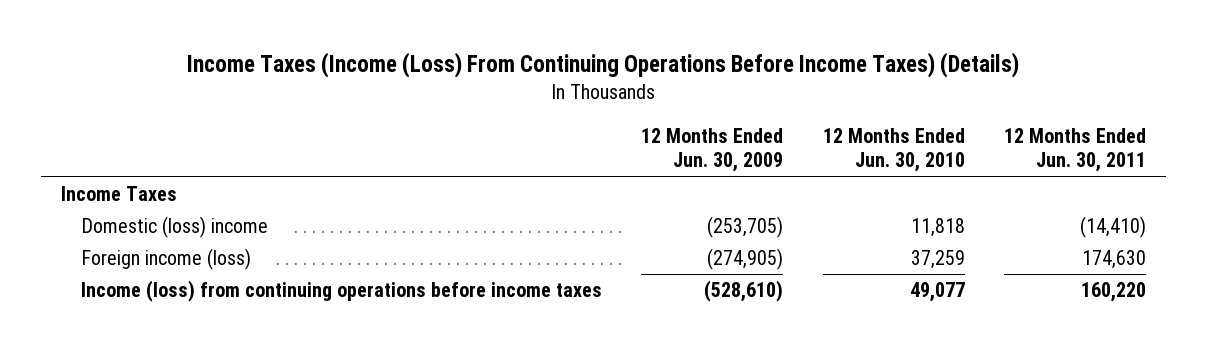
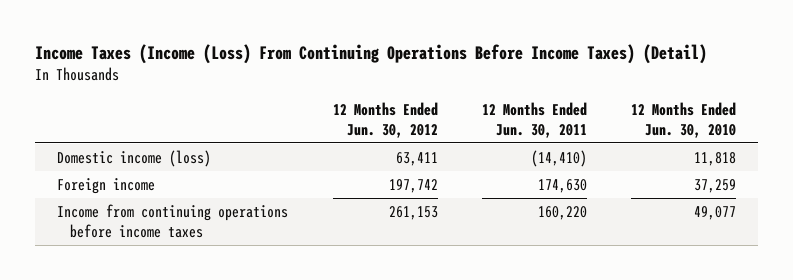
[187,52,1020,79] Income Taxes (Income (Loss) From Continuing Operations Before Income Taxes) (Details) -> [35,44,708,65] Income Taxes (Income (Loss) From Continuing Operations Before Income Taxes) (Detail)
[641,127,784,173] 12 Months Ended Jun. 30, 2009 -> none
none -> [332,101,438,138] 12 Months Ended Jun. 30, 2012
[60,186,177,202] Income Taxes -> none
[81,216,269,239] Domestic (loss) income -> [57,150,212,168] Domestic income (loss)
[81,248,252,271] Foreign income (loss) -> [57,178,156,195] Foreign income
[81,280,603,303] Income (loss) from continuing operations before income taxes -> [57,204,289,238] Income from continuing operations before income taxes

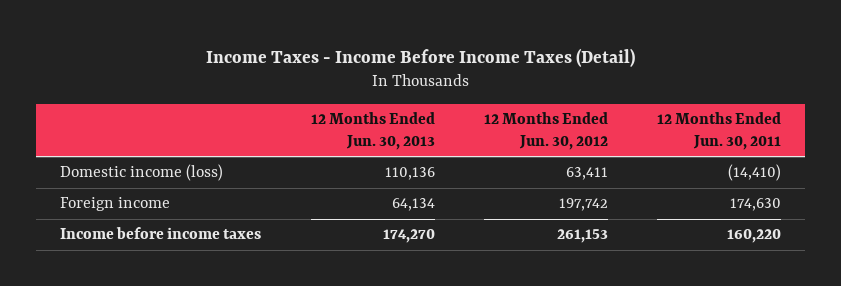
[35,44,708,65] Income Taxes (Income (Loss) From Continuing Operations Before Income Taxes) (Detail) -> [205,47,635,67] Income Taxes - Income Before Income Taxes (Detail)
[630,101,736,138] 12 Months Ended Jun. 30, 2010 -> none
none -> [310,111,435,150] 12 Months Ended Jun. 30, 2013
[57,204,289,238] Income from continuing operations before income taxes -> [60,227,262,240] Income before income taxes

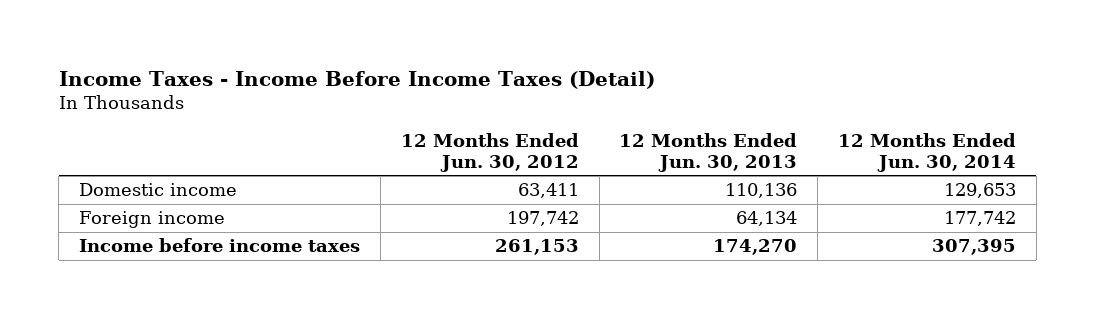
[656,111,781,150] 12 Months Ended Jun. 30, 2011 -> none
none -> [838,132,1017,172] 12 Months Ended Jun. 30, 2014
[60,164,224,182] Domestic income (loss) -> [79,183,238,197] Domestic income

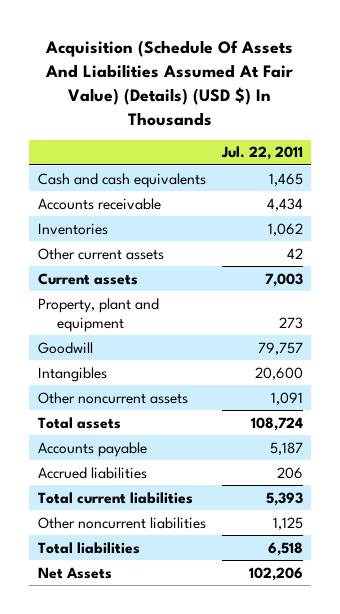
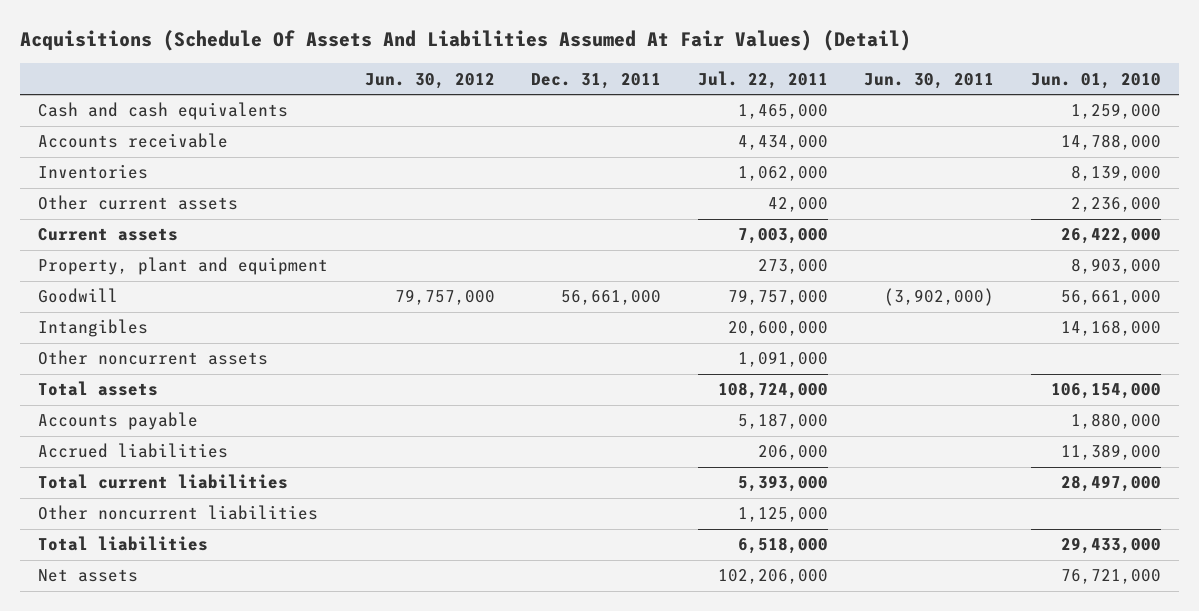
[45,40,294,126] Acquisition (Schedule Of Assets And Liabilities Assumed At Fair Value) (Details) (USD $) In Thousands -> [20,30,912,52] Acquisitions (Schedule Of Assets And Liabilities Assumed At Fair Values) (Detail)
none -> [364,72,495,89] Jun. 30, 2012
none -> [531,72,662,89] Dec. 31, 2011
none -> [864,72,995,89] Jun. 30, 2011
none -> [1030,72,1161,89] Jun. 01, 2010
[268,172,303,186] 1,465 -> [737,104,828,120] 1,465,000
[266,197,303,211] 4,434 -> [737,135,828,151] 4,434,000
[267,222,303,236] 1,062 -> [737,166,828,182] 1,062,000
[286,247,303,259] 42 -> [767,197,828,213] 42,000
[264,272,303,287] 7,003 -> [737,228,828,245] 7,003,000
[278,316,303,329] 273 -> [757,259,828,275] 273,000
[257,341,303,355] 79,757 -> [727,289,828,306] 79,757,000
[254,366,303,380] 20,600 -> [727,321,828,337] 20,600,000
[270,391,303,405] 1,091 -> [737,351,828,368] 1,091,000
[250,416,303,431] 108,724 -> [717,382,828,400] 108,724,000
[269,441,303,455] 5,187 -> [737,413,828,430] 5,187,000
[276,466,303,479] 206 -> [757,445,828,461] 206,000
[265,491,303,506] 5,393 -> [737,475,828,493] 5,393,000
[272,516,303,530] 1,125 -> [737,507,828,523] 1,125,000
[267,541,303,556] 6,518 -> [737,537,828,555] 6,518,000
[37,566,112,579] Net Assets -> [38,569,139,583] Net assets
[248,566,303,581] 102,206 -> [717,569,828,585] 102,206,000

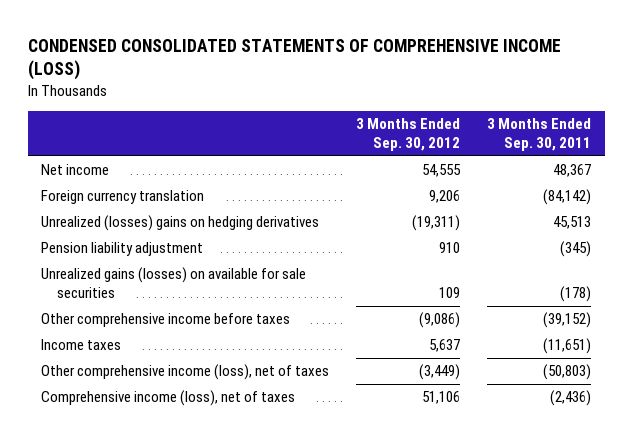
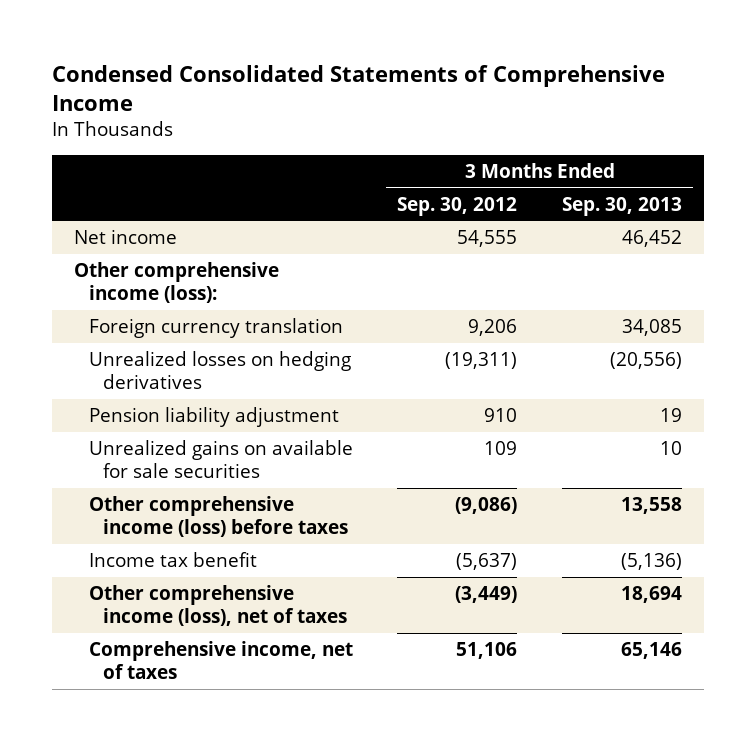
[27,38,561,81] CONDENSED CONSOLIDATED STATEMENTS OF COMPREHENSIVE INCOME (LOSS) -> [52,64,666,111] Condensed Consolidated Statements of Comprehensive Income
[487,118,592,152] 3 Months Ended Sep. 30, 2011 -> none
none -> [561,196,682,216] Sep. 30, 2013
none -> [74,261,280,304] Other comprehensive income (loss):
[41,215,320,232] Unrealized (losses) gains on hedging derivatives -> [88,350,351,390] Unrealized losses on hedging derivatives
[41,267,307,299] Unrealized gains (losses) on available for sale securities -> [88,439,353,479] Unrealized gains on available for sale securities
[41,313,291,328] Other comprehensive income before taxes -> [88,495,349,538] Other comprehensive income (loss) before taxes
[41,339,122,351] Income taxes -> [88,551,257,567] Income tax benefit
[429,339,461,353] 5,637 -> [456,552,518,570] (5,637)
[41,390,296,407] Comprehensive income (loss), net of taxes -> [88,640,353,680] Comprehensive income, net of taxes

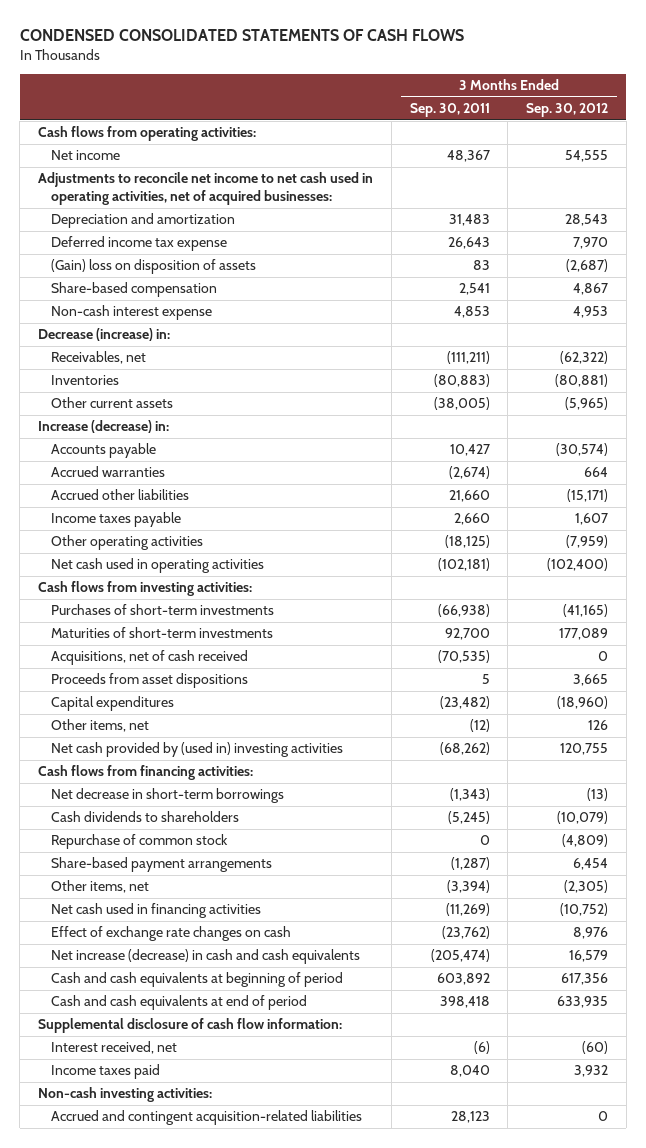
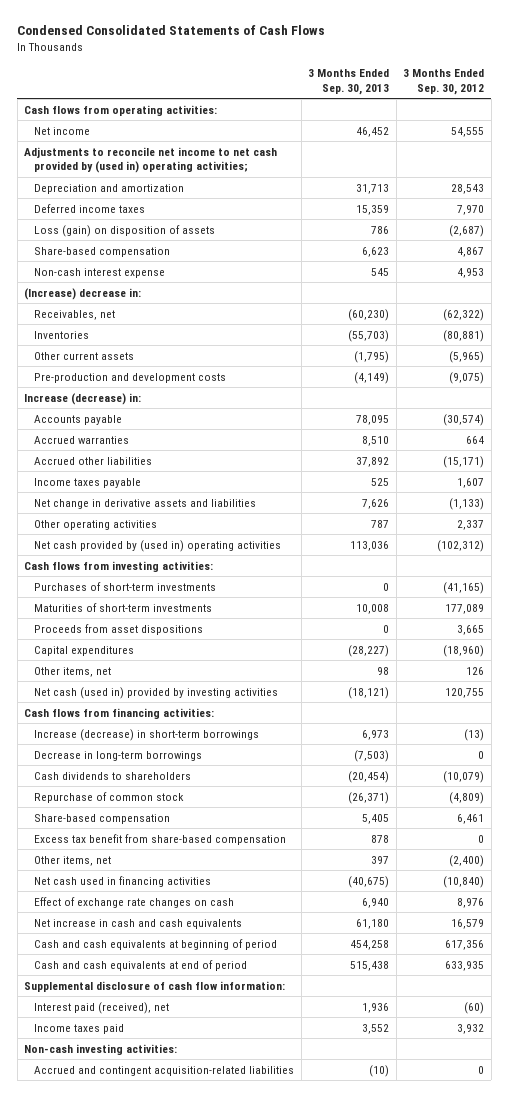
[19,29,464,42] CONDENSED CONSOLIDATED STATEMENTS OF CASH FLOWS -> [17,25,326,36] Condensed Consolidated Statements of Cash Flows
[409,103,490,118] Sep. 30, 2011 -> none
none -> [308,68,390,95] 3 Months Ended Sep. 30, 2013
[38,172,374,205] Adjustments to reconcile net income to net cash used in operating activities, net of acquired businesses: -> [24,146,278,174] Adjustments to reconcile net income to net cash provided by (used in) operating activities;
[51,236,228,252] Deferred income tax expense -> [34,203,146,213] Deferred income taxes
[51,259,257,275] (Gain) loss on disposition of assets -> [34,224,216,237] Loss (gain) on disposition of assets
[38,328,171,342] Decrease (increase) in: -> [24,287,142,300] (Increase) decrease in:
none -> [34,372,227,383] Pre-production and development costs
none -> [34,498,257,509] Net change in derivative assets and liabilities
[566,535,609,549] (7,959) -> [457,519,485,530] 2,337
[51,558,265,574] Net cash used in operating activities -> [34,539,282,552] Net cash provided by (used in) operating activities
[547,558,609,572] (102,400) -> [437,539,485,552] (102,312)
[51,650,249,666] Acquisitions, net of cash received -> none
[51,742,344,758] Net cash provided by (used in) investing activities -> [34,686,279,699] Net cash (used in) provided by investing activities
[51,788,285,804] Net decrease in short-term borrowings -> [34,728,260,741] Increase (decrease) in short-term borrowings
none -> [34,750,203,761] Decrease in long-term borrowings
[51,857,273,873] Share-based payment arrangements -> [34,813,171,824] Share-based compensation
[573,858,609,871] 6,454 -> [457,813,485,824] 6,461
none -> [34,833,287,845] Excess tax benefit from share-based compensation
[564,880,609,894] (2,305) -> [449,854,485,867] (2,400)
[560,903,609,917] (10,752) -> [443,875,485,888] (10,840)
[51,949,361,965] Net increase (decrease) in cash and cash equivalents -> [34,918,243,929] Net increase in cash and cash equivalents
[51,1041,178,1055] Interest received, net -> [34,1001,170,1014] Interest paid (received), net

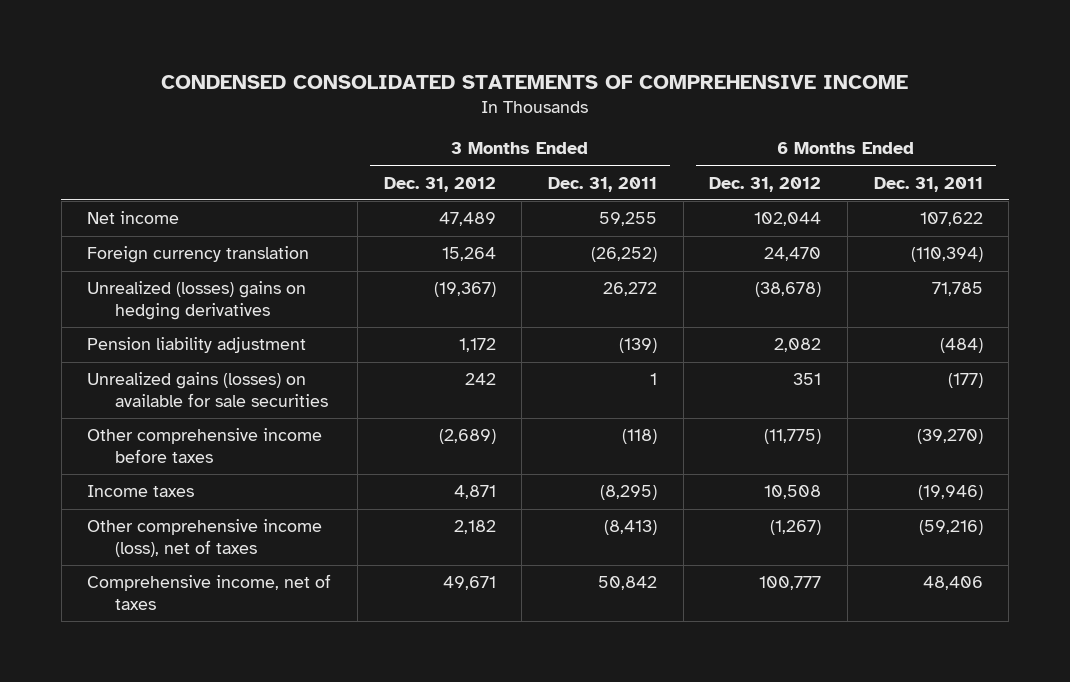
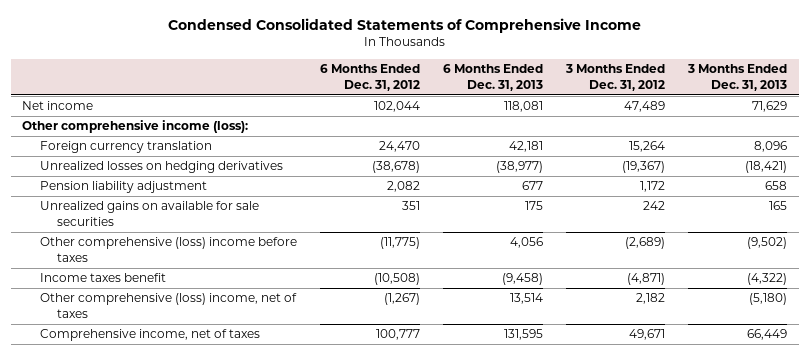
[160,74,908,89] CONDENSED CONSOLIDATED STATEMENTS OF COMPREHENSIVE INCOME -> [167,17,641,33] Condensed Consolidated Statements of Comprehensive Income
[547,176,657,192] Dec. 31, 2011 -> none
[873,176,983,192] Dec. 31, 2011 -> none
none -> [442,64,543,91] 6 Months Ended Dec. 31, 2013
none -> [687,64,788,91] 3 Months Ended Dec. 31, 2013
none -> [22,120,249,134] Other comprehensive income (loss):
[87,281,307,320] Unrealized (losses) gains on hedging derivatives -> [39,161,283,174] Unrealized losses on hedging derivatives
[87,372,328,407] Unrealized gains (losses) on available for sale securities -> [39,201,259,227] Unrealized gains on available for sale securities
[87,428,323,463] Other comprehensive income before taxes -> [39,237,297,263] Other comprehensive (loss) income before taxes
[87,485,195,498] Income taxes -> [39,273,166,283] Income taxes benefit
[453,485,496,500] 4,871 -> [627,273,666,286] (4,871)
[764,485,822,500] 10,508 -> [373,273,420,286] (10,508)
[87,519,323,557] Other comprehensive income (loss), net of taxes -> [39,293,297,319] Other comprehensive (loss) income, net of taxes

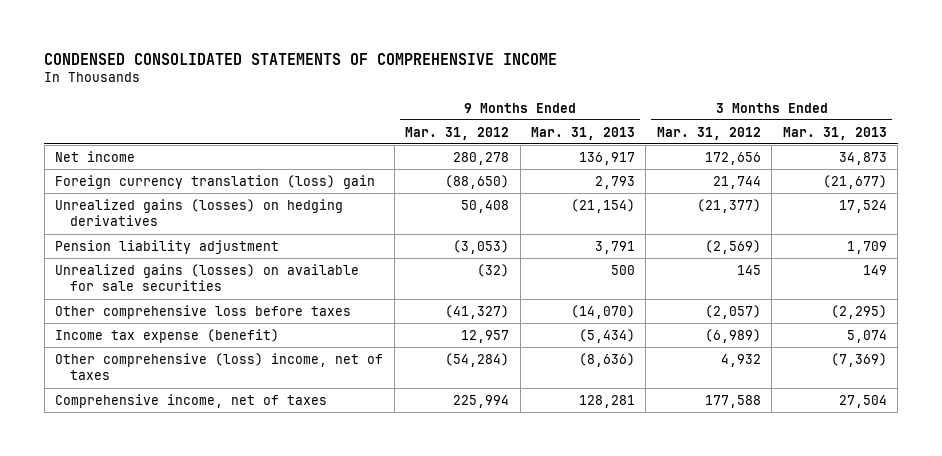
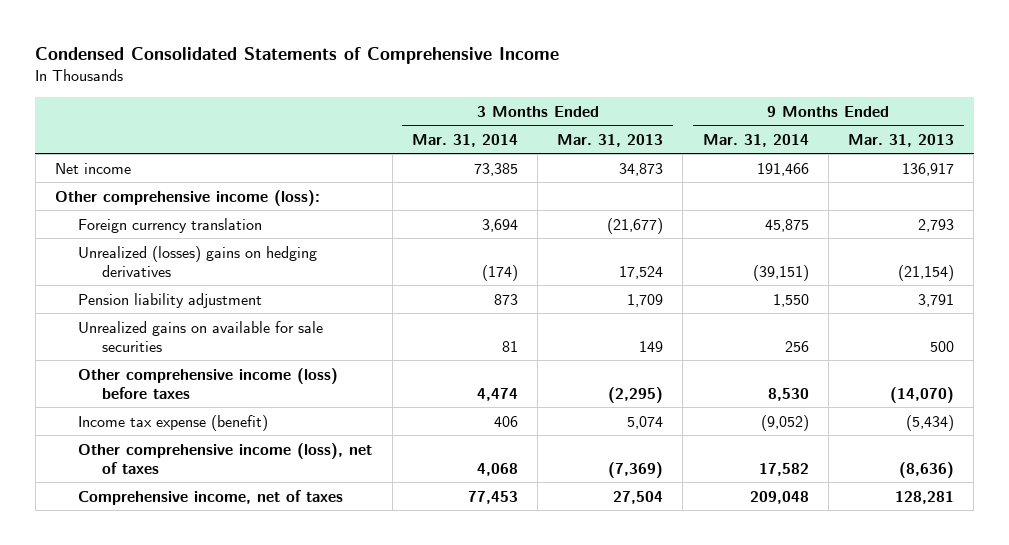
[44,52,558,65] CONDENSED CONSOLIDATED STATEMENTS OF COMPREHENSIVE INCOME -> [35,46,560,64] Condensed Consolidated Statements of Comprehensive Income
[405,126,510,140] Mar. 31, 2012 -> none
[656,126,761,140] Mar. 31, 2012 -> none
none -> [411,133,518,147] Mar. 31, 2014
none -> [702,133,809,147] Mar. 31, 2014
none -> [55,189,321,206] Other comprehensive income (loss):
[55,174,376,189] Foreign currency translation (loss) gain -> [78,217,263,233] Foreign currency translation
[55,198,344,227] Unrealized gains (losses) on hedging derivatives -> [78,245,318,277] Unrealized (losses) gains on hedging derivatives
[55,263,360,292] Unrealized gains (losses) on available for sale securities -> [78,320,324,352] Unrealized gains on available for sale securities
[55,304,352,319] Other comprehensive loss before taxes -> [78,367,339,399] Other comprehensive income (loss) before taxes
[55,352,384,381] Other comprehensive (loss) income, net of taxes -> [78,442,373,474] Other comprehensive income (loss), net of taxes

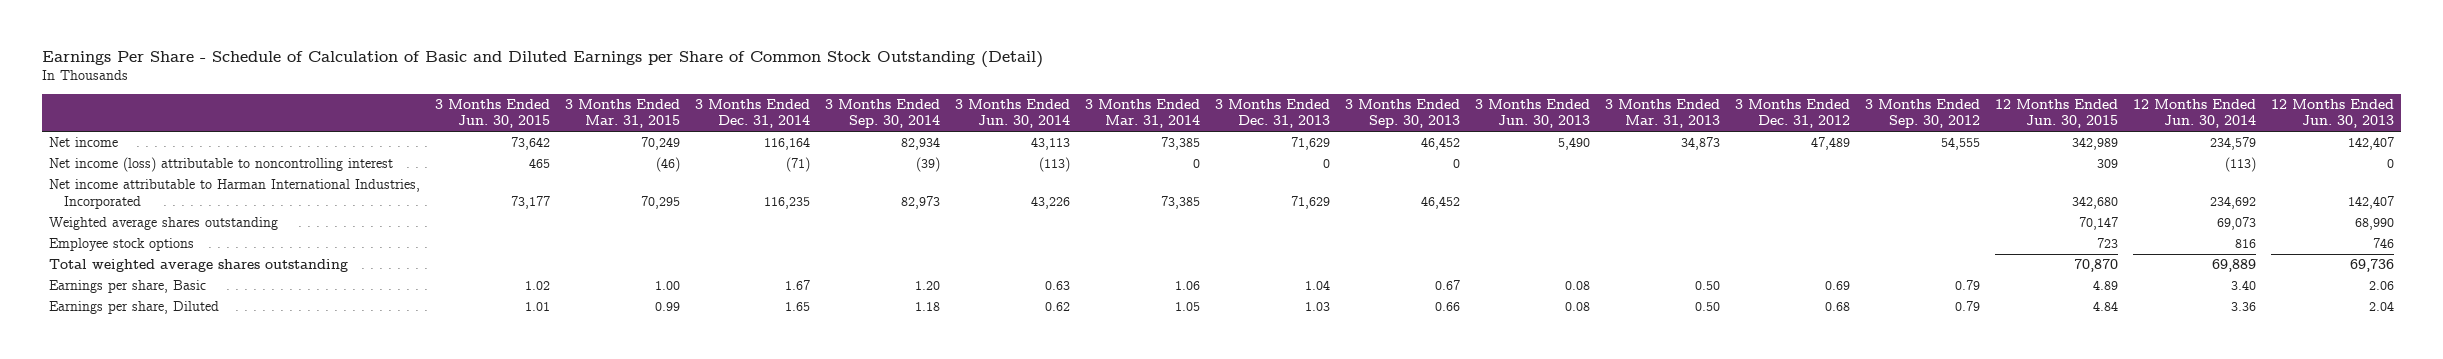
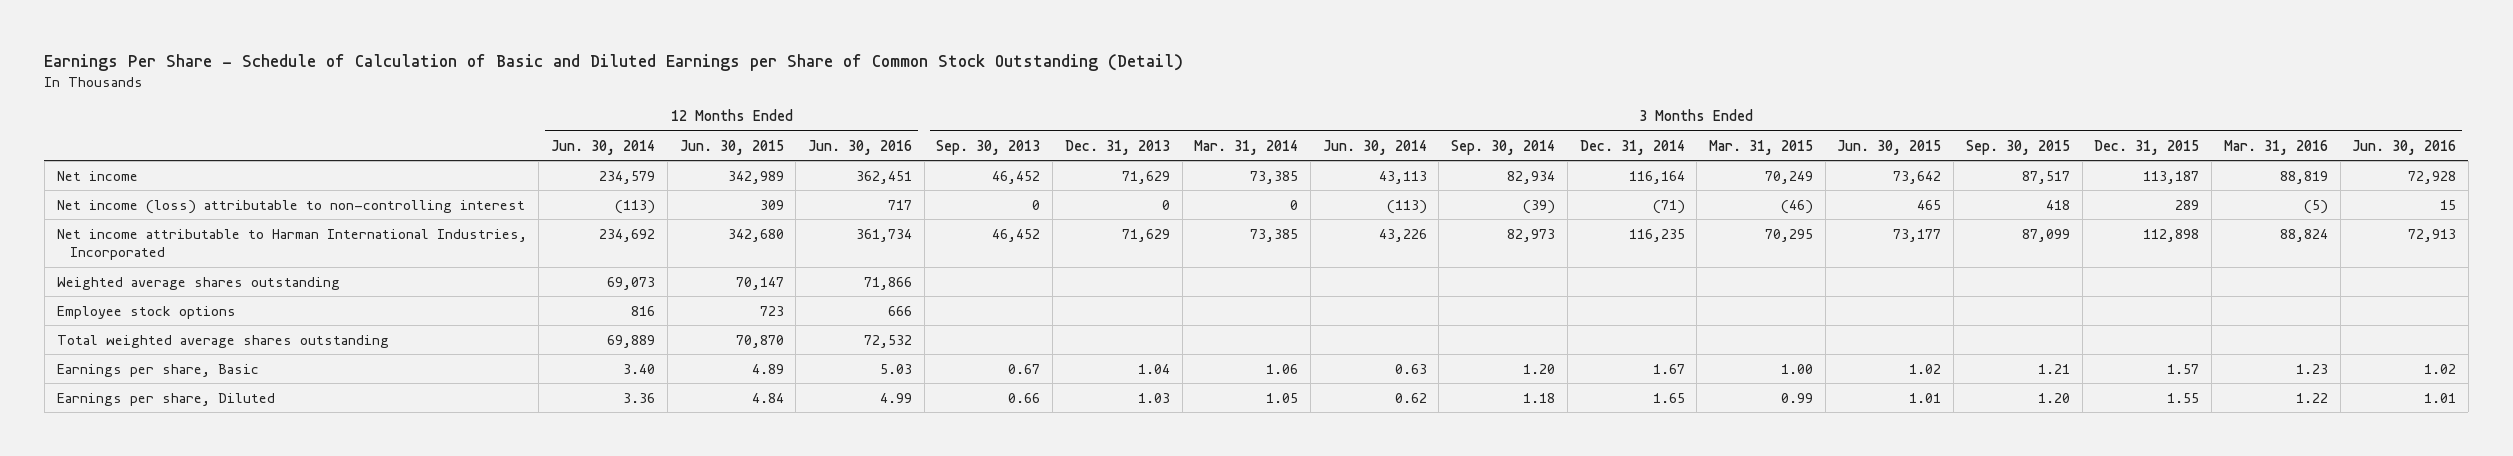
[1474,98,1590,129] 3 Months Ended Jun. 30, 2013 -> none
[1604,98,1720,129] 3 Months Ended Mar. 31, 2013 -> none
[1734,98,1850,129] 3 Months Ended Dec. 31, 2012 -> none
[1864,98,1980,129] 3 Months Ended Sep. 30, 2012 -> none
[2270,98,2394,129] 12 Months Ended Jun. 30, 2013 -> none
none -> [807,139,912,155] Jun. 30, 2016
none -> [1965,139,2070,155] Sep. 30, 2015
none -> [2094,139,2200,155] Dec. 31, 2015
none -> [2223,139,2328,155] Mar. 31, 2016
none -> [2352,139,2457,155] Jun. 30, 2016
[49,157,394,173] Net income (loss) attributable to noncontrolling interest -> [56,199,525,214] Net income (loss) attributable to non-controlling interest

